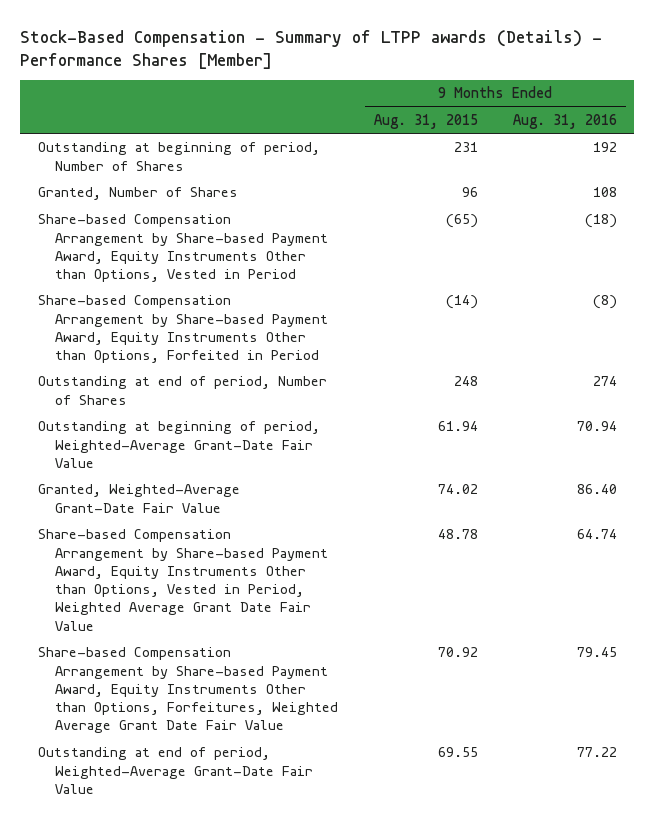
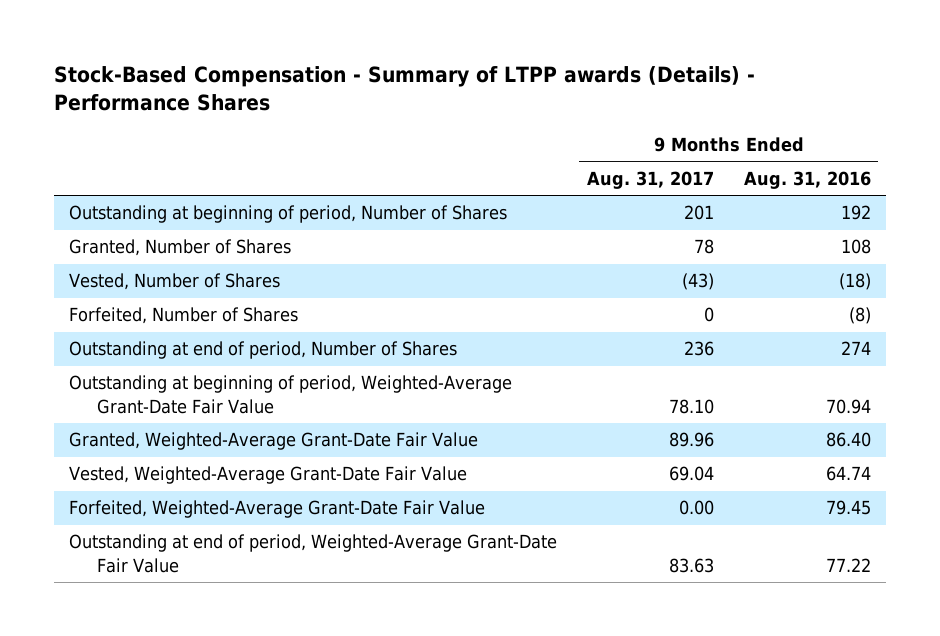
[20,29,603,69] Stock-Based Compensation - Summary of LTPP awards (Details) - Performance Shares [Member] -> [53,65,755,111] Stock-Based Compensation - Summary of LTPP awards (Details) - Performance Shares
[373,114,478,130] Aug. 31, 2015 -> none
none -> [586,170,714,189] Aug. 31, 2017
[37,214,329,283] Share-based Compensation Arrangement by Share-based Payment Award, Equity Instruments Other than Options, Vested in Period -> [68,273,280,291] Vested, Number of Shares
[37,295,329,364] Share-based Compensation Arrangement by Share-based Payment Award, Equity Instruments Other than Options, Forfeited in Period -> [68,307,298,325] Forfeited, Number of Shares
[37,529,329,631] Share-based Compensation Arrangement by Share-based Payment Award, Equity Instruments Other than Options, Vested in Period, Weighted Average Grant Date Fair Value -> [68,466,467,485] Vested, Weighted-Average Grant-Date Fair Value
[37,647,339,734] Share-based Compensation Arrangement by Share-based Payment Award, Equity Instruments Other than Options, Forfeitures, Weighted Average Grant Date Fair Value -> [68,500,485,519] Forfeited, Weighted-Average Grant-Date Fair Value

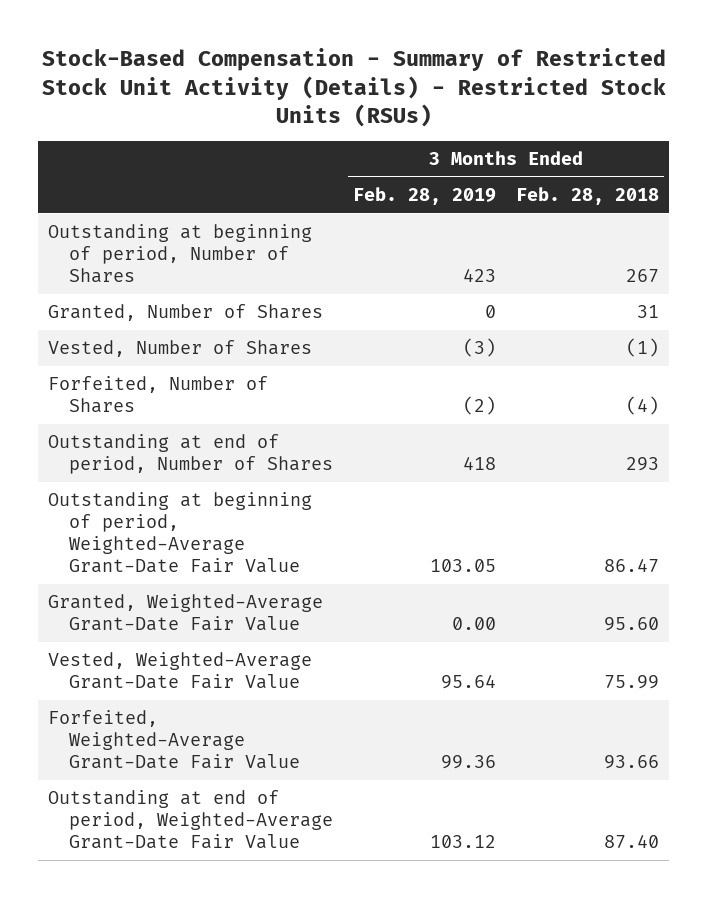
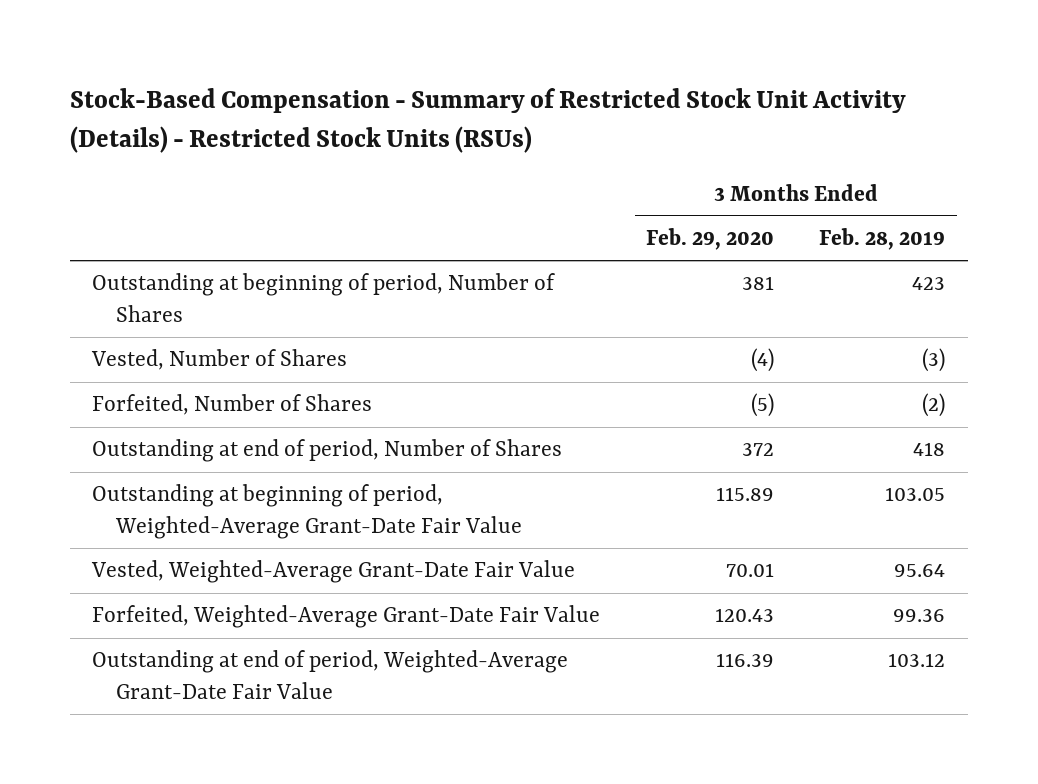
[516,187,660,206] Feb. 28, 2018 -> none
none -> [645,228,774,251] Feb. 29, 2020
[48,304,324,322] Granted, Number of Shares -> none
[48,594,324,632] Granted, Weighted-Average Grant-Date Fair Value -> none

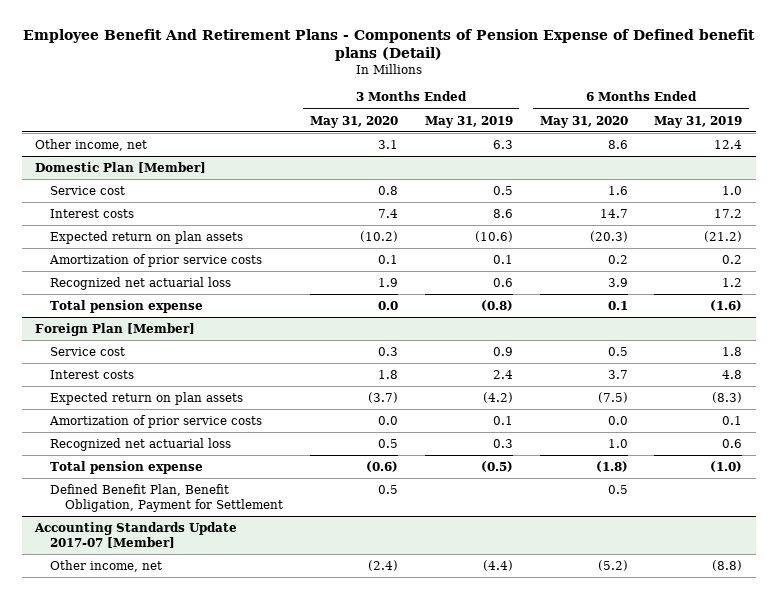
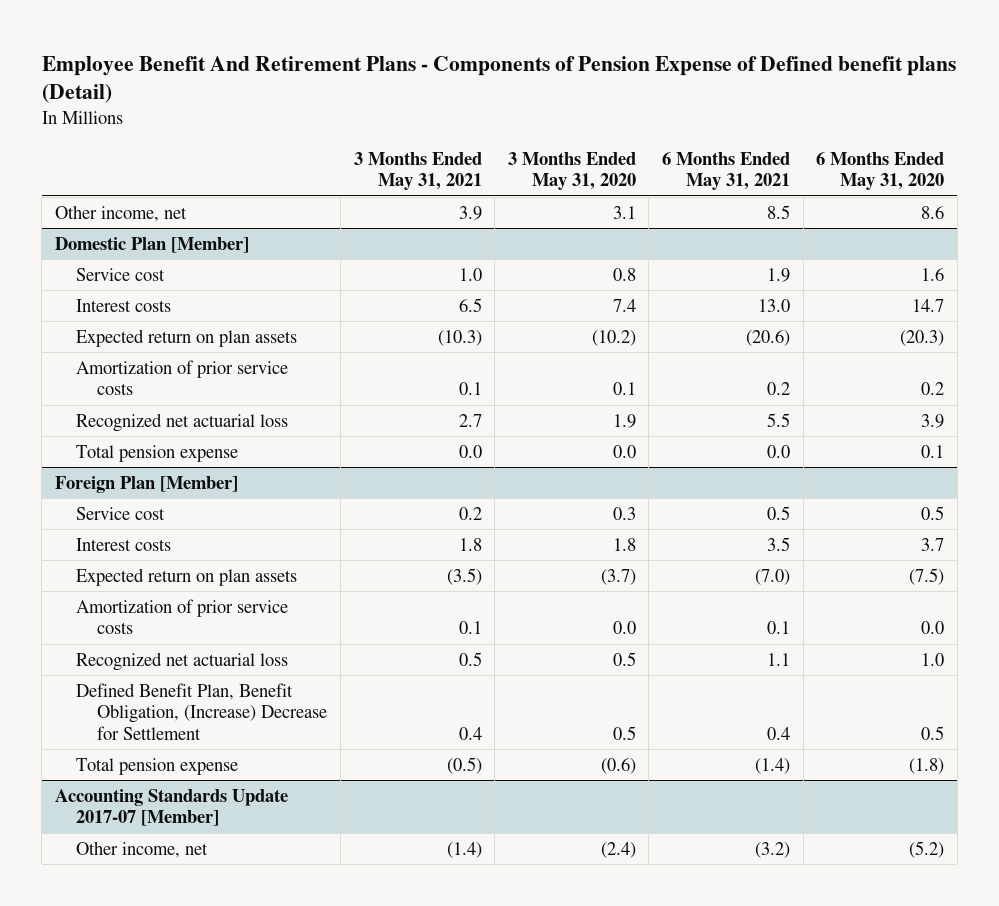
[424,115,513,128] May 31, 2019 -> none
[654,115,743,128] May 31, 2019 -> none
none -> [353,151,482,191] 3 Months Ended May 31, 2021
none -> [661,151,790,191] 6 Months Ended May 31, 2021
none -> [76,682,328,741] Defined Benefit Plan, Benefit Obligation, (Increase) Decrease for Settlement
[50,483,284,513] Defined Benefit Plan, Benefit Obligation, Payment for Settlement -> none

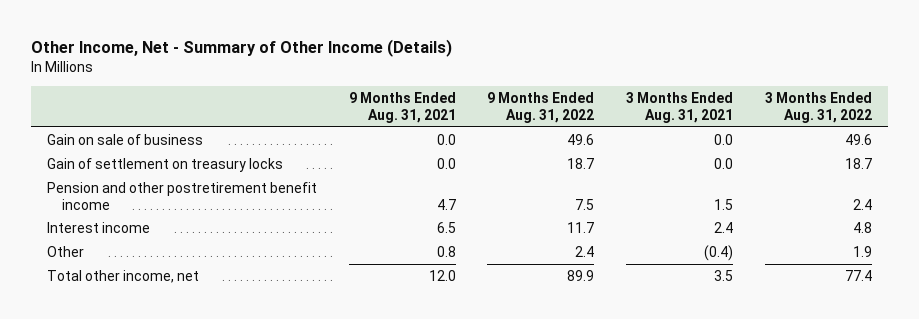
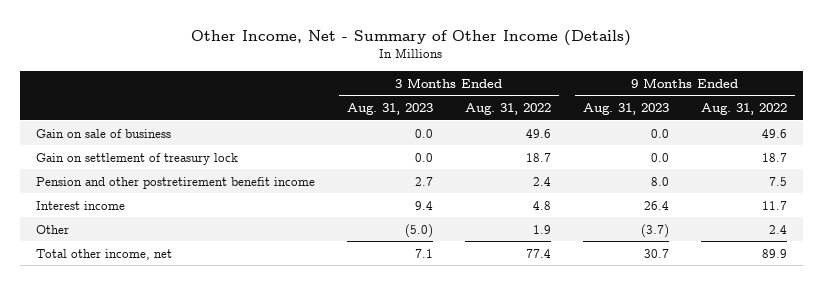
[348,92,456,123] 9 Months Ended Aug. 31, 2021 -> none
[626,92,734,123] 3 Months Ended Aug. 31, 2021 -> none
none -> [347,103,434,116] Aug. 31, 2023
none -> [582,103,669,116] Aug. 31, 2023
[47,157,284,172] Gain of settlement on treasury locks -> [36,152,239,165] Gain on settlement of treasury lock

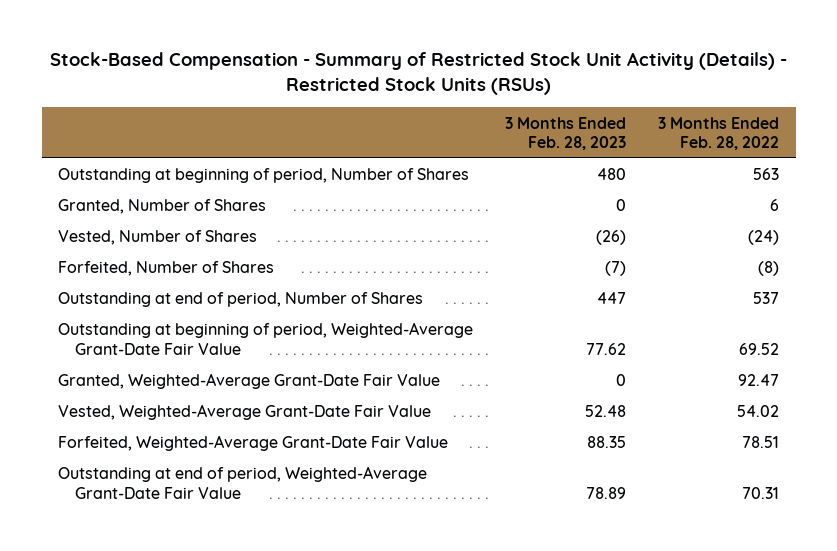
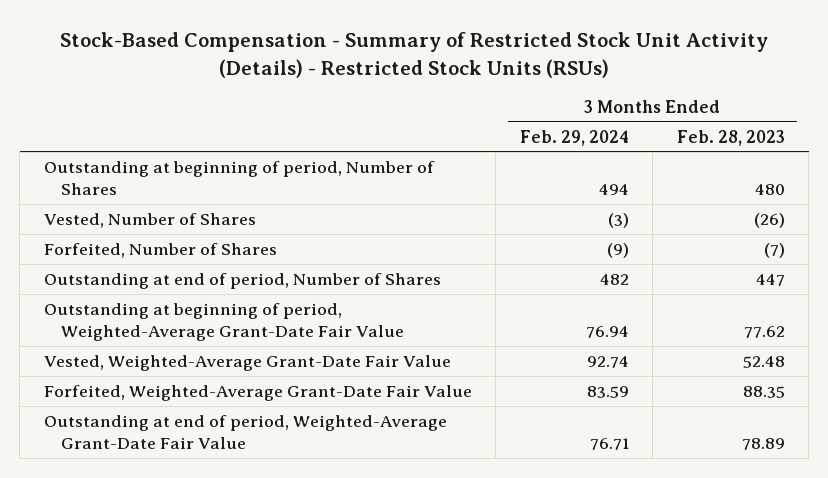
[658,116,780,150] 3 Months Ended Feb. 28, 2022 -> none
none -> [519,129,629,146] Feb. 29, 2024
[57,199,266,215] Granted, Number of Shares -> none
[57,373,440,390] Granted, Weighted-Average Grant-Date Fair Value -> none

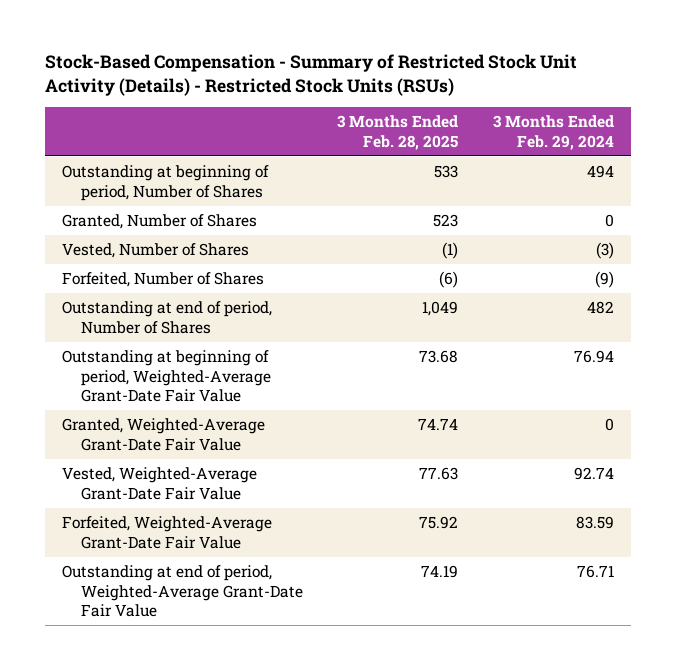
[676,129,785,146] Feb. 28, 2023 -> none
none -> [337,115,459,150] 3 Months Ended Feb. 28, 2025
none -> [61,213,257,229] Granted, Number of Shares
none -> [61,417,265,451] Granted, Weighted-Average Grant-Date Fair Value

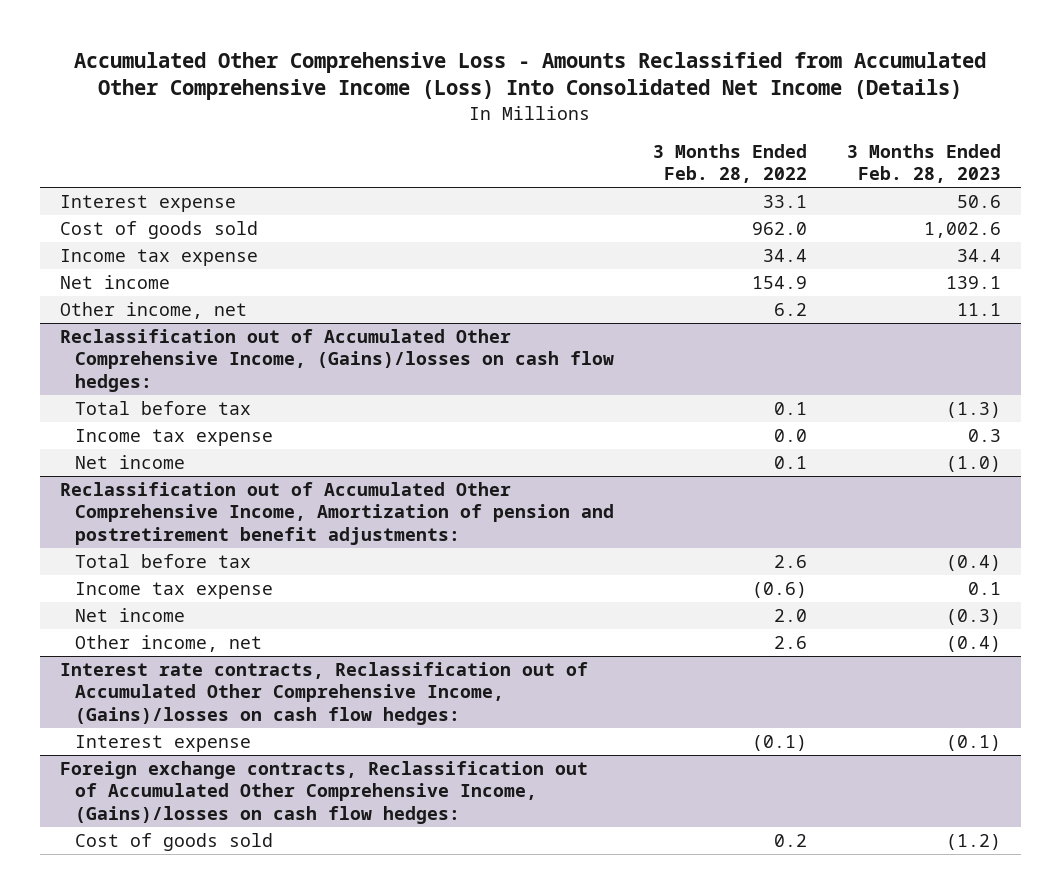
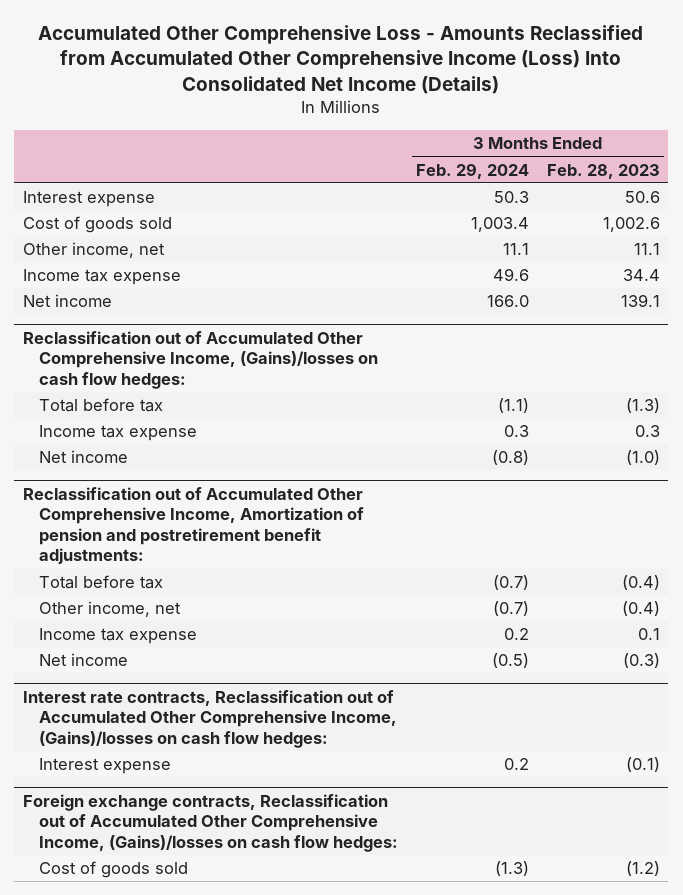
[653,143,808,183] 3 Months Ended Feb. 28, 2022 -> none
none -> [416,162,530,179] Feb. 29, 2024
[59,302,247,320] Other income, net -> [23,242,166,259] Other income, net
[74,635,262,653] Other income, net -> [39,601,182,618] Other income, net

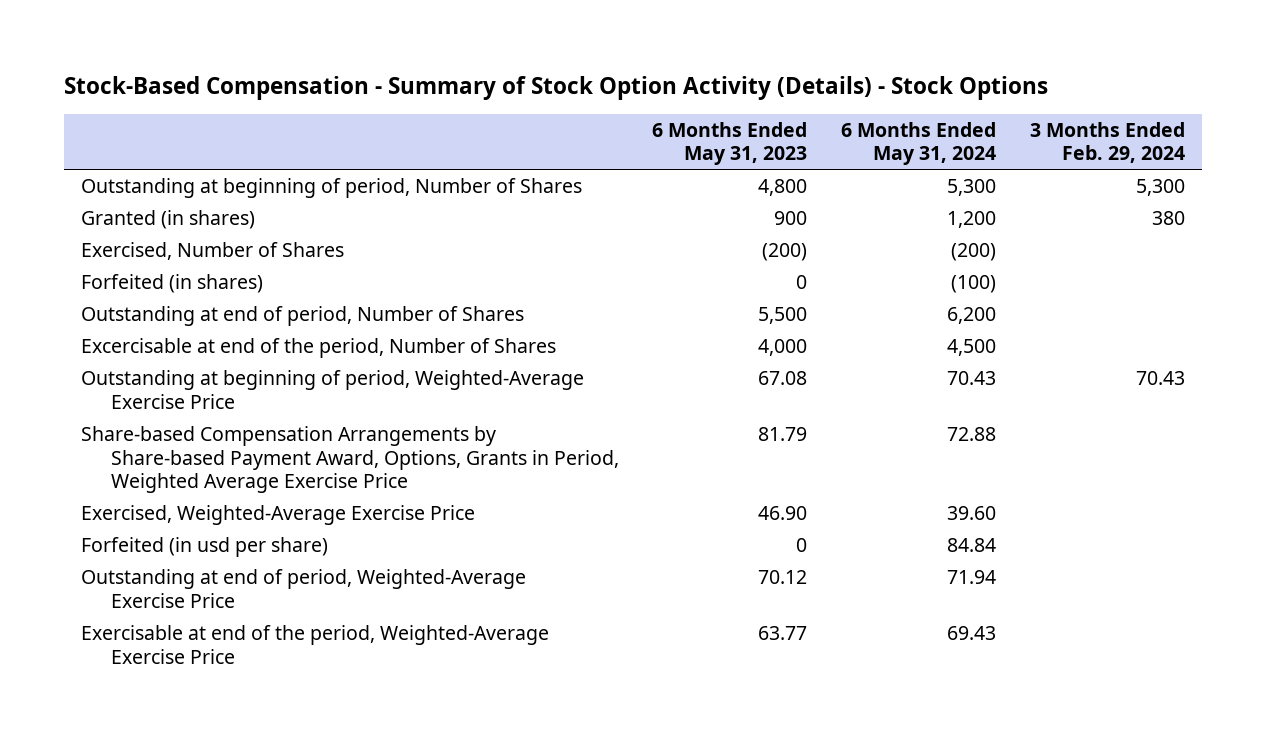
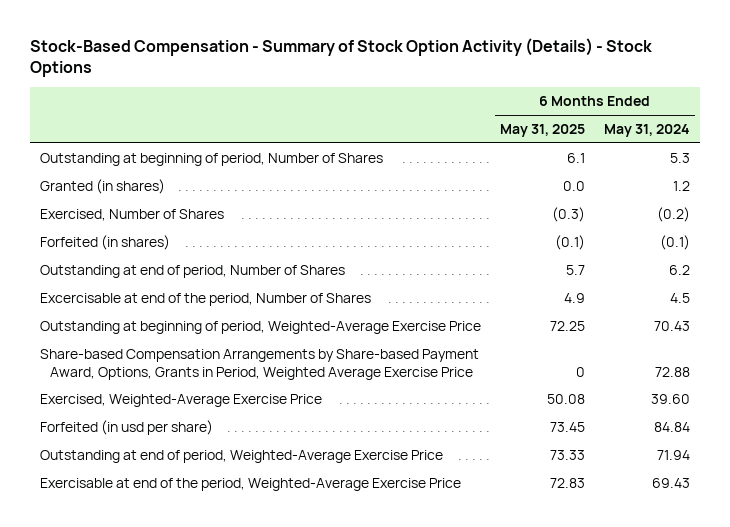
[652,121,808,166] 6 Months Ended May 31, 2023 -> none
[1029,121,1185,164] 3 Months Ended Feb. 29, 2024 -> none
none -> [500,123,586,137] May 31, 2025
[947,179,997,197] 5,300 -> [670,152,691,163] 5.3
[947,211,997,229] 1,200 -> [673,180,691,191] 1.2
[951,243,997,262] (200) -> [657,206,691,222] (0.2)
[951,275,997,294] (100) -> [660,234,691,250] (0.1)
[947,307,997,325] 6,200 -> [669,264,691,275] 6.2
[947,339,997,357] 4,500 -> [670,292,691,303] 4.5

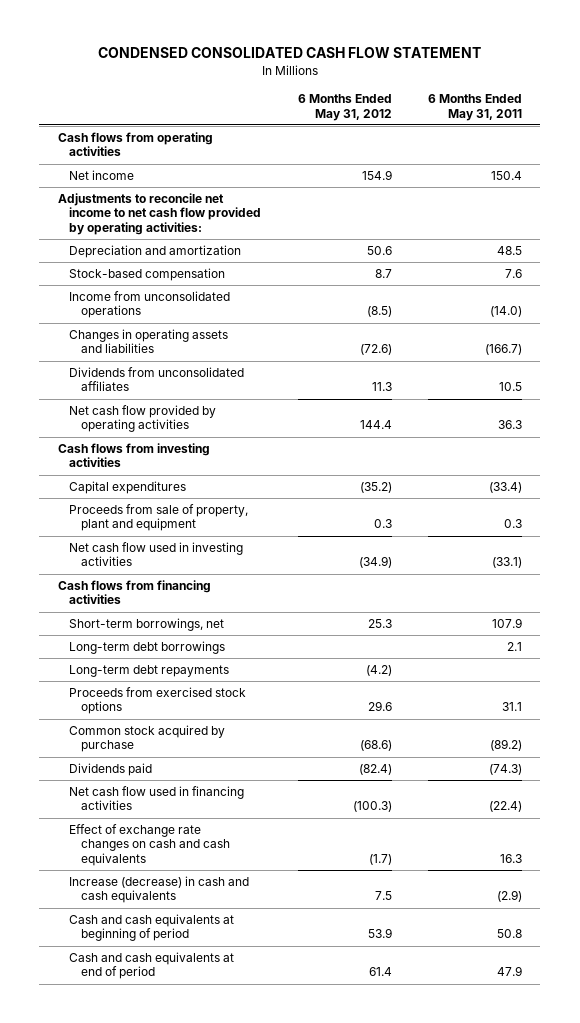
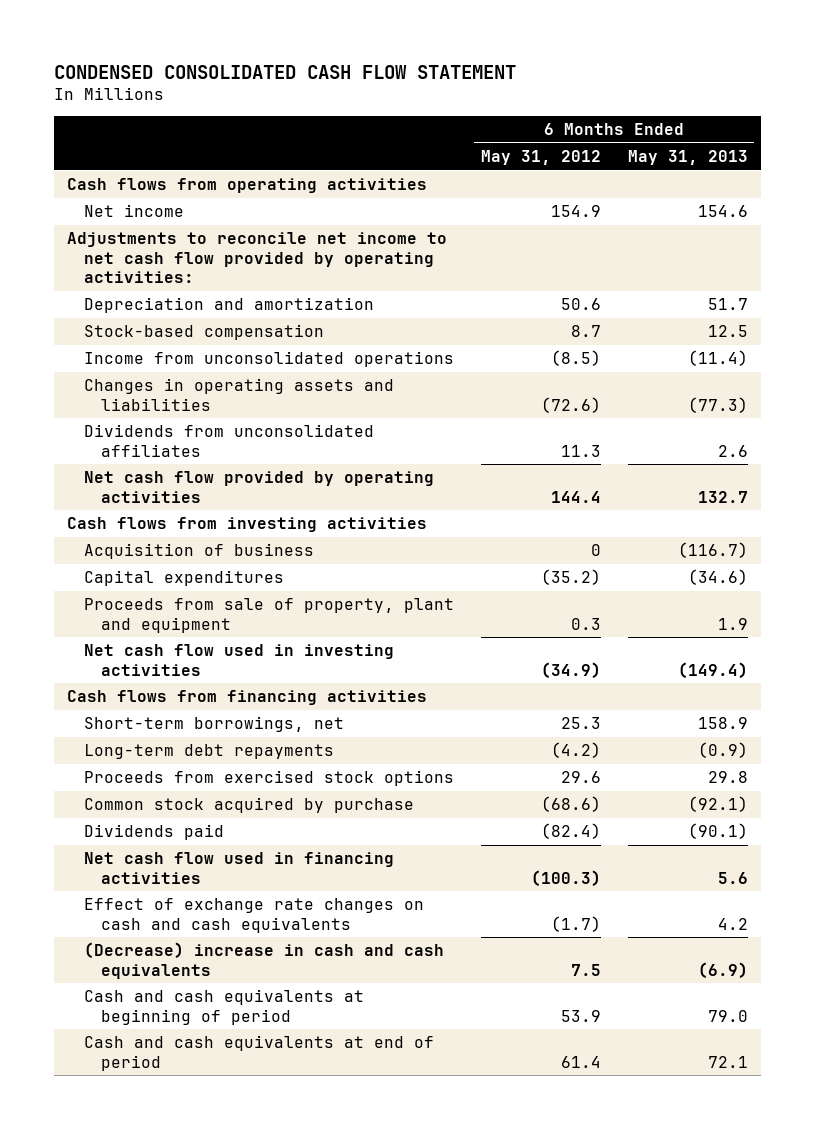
[428,94,523,121] 6 Months Ended May 31, 2011 -> none
none -> [627,150,748,166] May 31, 2013
none -> [84,543,315,560] Acquisition of business
[69,641,226,655] Long-term debt borrowings -> none
[69,876,250,904] Increase (decrease) in cash and cash equivalents -> [84,942,445,979] (Decrease) increase in cash and cash equivalents

